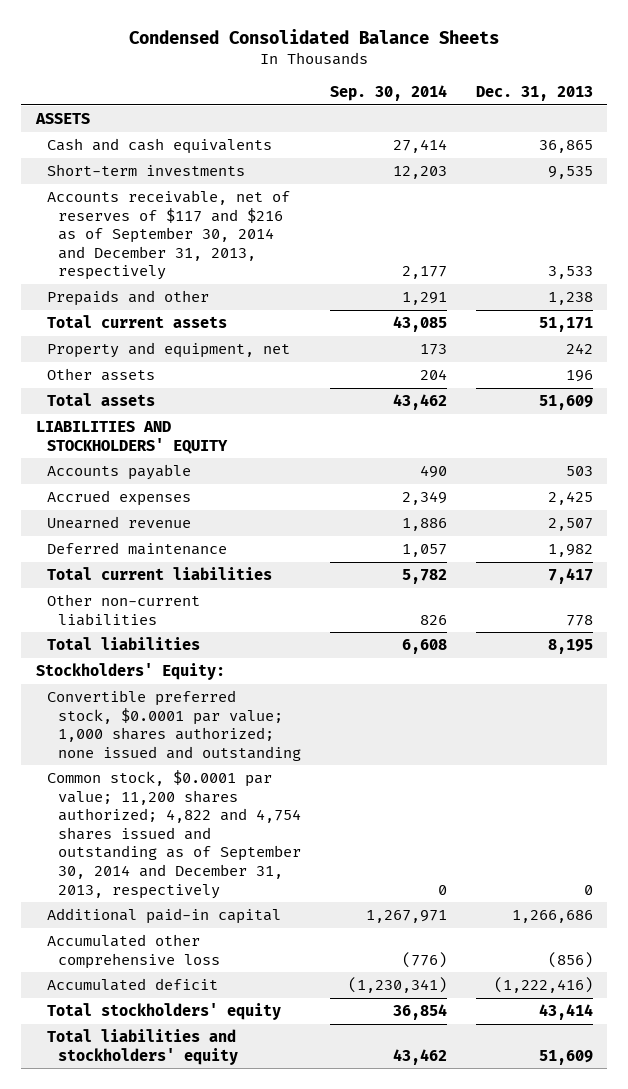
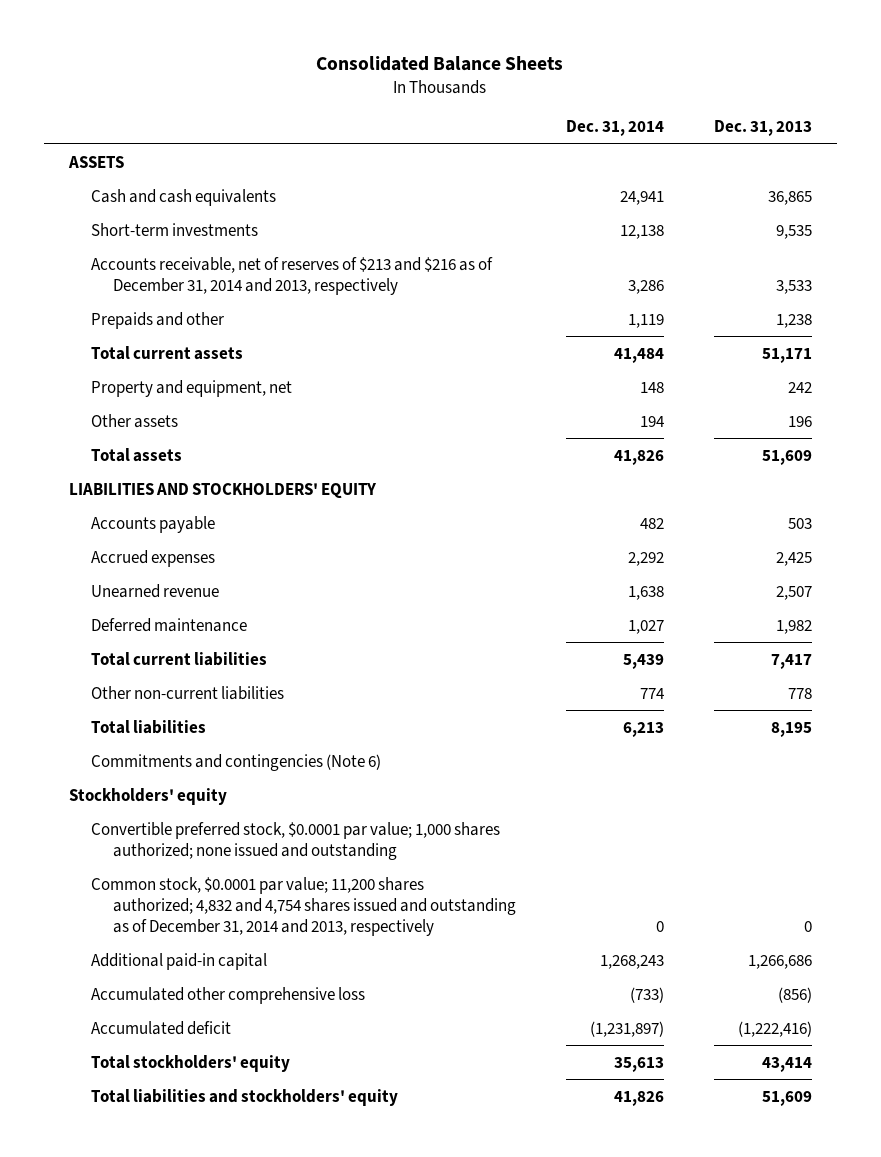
[129,29,500,45] Condensed Consolidated Balance Sheets -> [316,56,564,72] Consolidated Balance Sheets
[329,85,447,102] Sep. 30, 2014 -> none
none -> [566,119,665,136] Dec. 31, 2014
[46,190,290,281] Accounts receivable, net of reserves of $117 and $216 as of September 30, 2014 and December 31, 2013, respectively -> [91,256,494,295] Accounts receivable, net of reserves of $213 and $216 as of December 31, 2014 and 2013, respectively
none -> [91,753,382,771] Commitments and contingencies (Note 6)
[35,663,225,681] Stockholders' Equity: -> [68,787,227,805] Stockholders' equity
[46,770,302,899] Common stock, $0.0001 par value; 11,200 shares authorized; 4,822 and 4,754 shares issued and outstanding as of September 30, 2014 and December 31, 2013, respectively -> [91,876,517,936] Common stock, $0.0001 par value; 11,200 shares authorized; 4,832 and 4,754 shares issued and outstanding as of December 31, 2014 and 2013, respectively

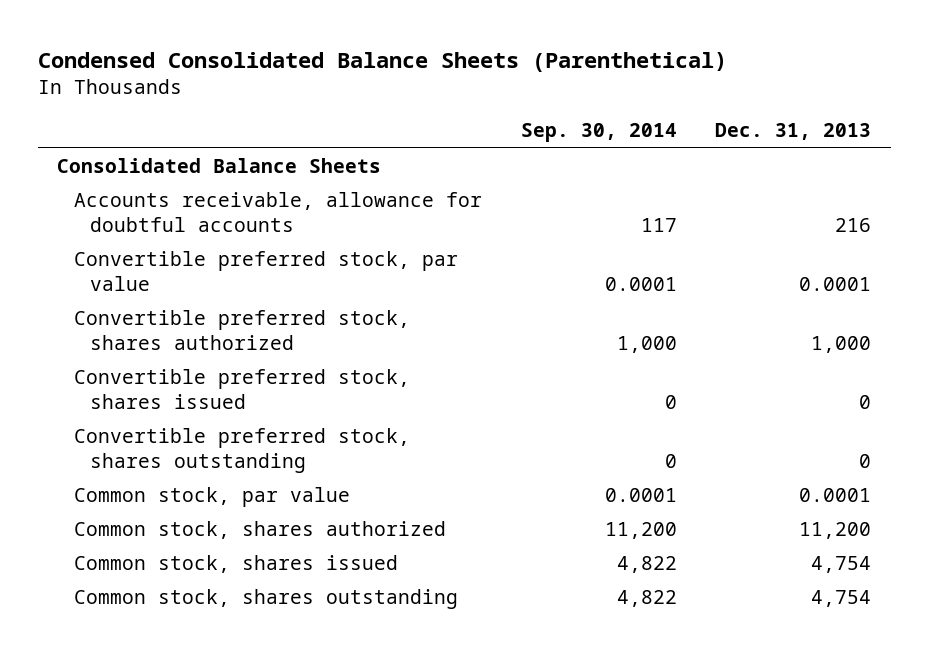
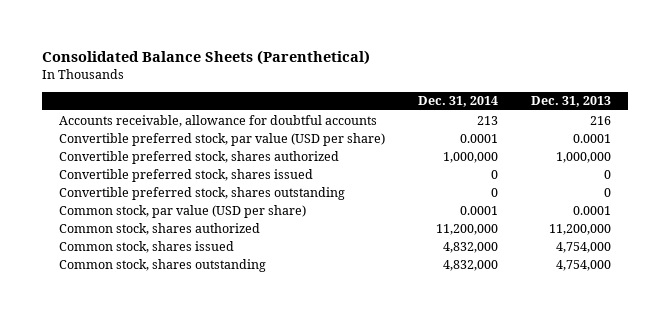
[37,51,727,72] Condensed Consolidated Balance Sheets (Parenthetical) -> [42,50,371,66] Consolidated Balance Sheets (Parenthetical)
[520,123,677,143] Sep. 30, 2014 -> none
none -> [418,96,499,108] Dec. 31, 2014
[57,158,382,174] Consolidated Balance Sheets -> none
[73,251,458,291] Convertible preferred stock, par value -> [59,132,386,146] Convertible preferred stock, par value (USD per share)
[811,335,872,353] 1,000 -> [556,151,612,163] 1,000,000
[73,487,350,508] Common stock, par value -> [59,204,307,218] Common stock, par value (USD per share)
[799,522,872,540] 11,200 -> [549,223,612,235] 11,200,000
[811,556,872,574] 4,754 -> [556,241,612,253] 4,754,000
[811,590,872,608] 4,754 -> [556,259,612,271] 4,754,000

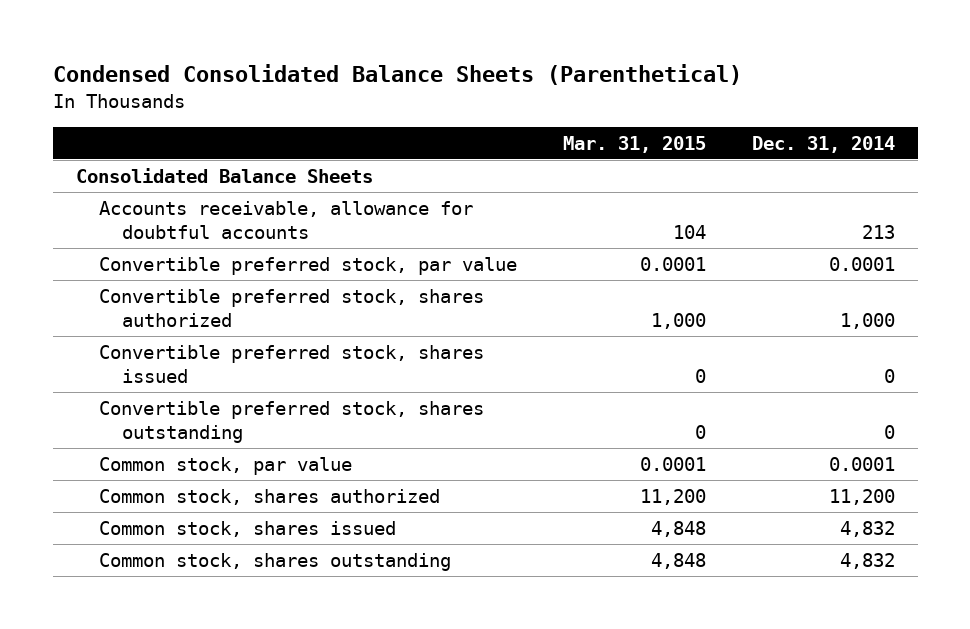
[42,50,371,66] Consolidated Balance Sheets (Parenthetical) -> [52,64,742,86] Condensed Consolidated Balance Sheets (Parenthetical)
[531,96,612,108] Dec. 31, 2013 -> none
none -> [562,135,706,153] Mar. 31, 2015
none -> [75,167,373,183] Consolidated Balance Sheets
[59,132,386,146] Convertible preferred stock, par value (USD per share) -> [98,256,517,275] Convertible preferred stock, par value
[443,151,499,163] 1,000,000 -> [839,312,895,329] 1,000
[59,204,307,218] Common stock, par value (USD per share) -> [98,456,352,475] Common stock, par value
[436,223,499,235] 11,200,000 -> [828,488,895,505] 11,200
[443,241,499,253] 4,832,000 -> [839,520,895,537] 4,832
[443,259,499,271] 4,832,000 -> [839,552,895,569] 4,832

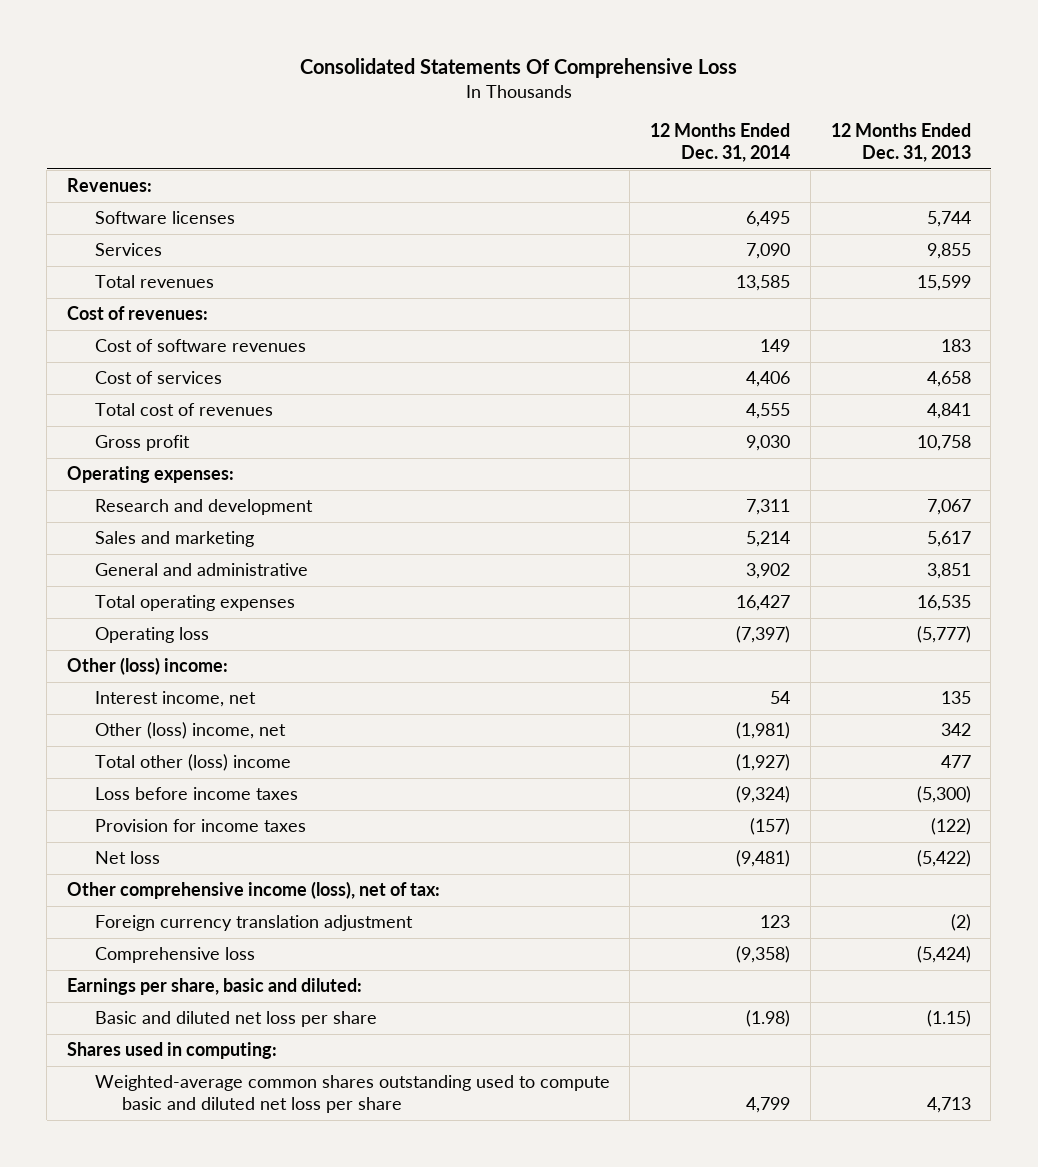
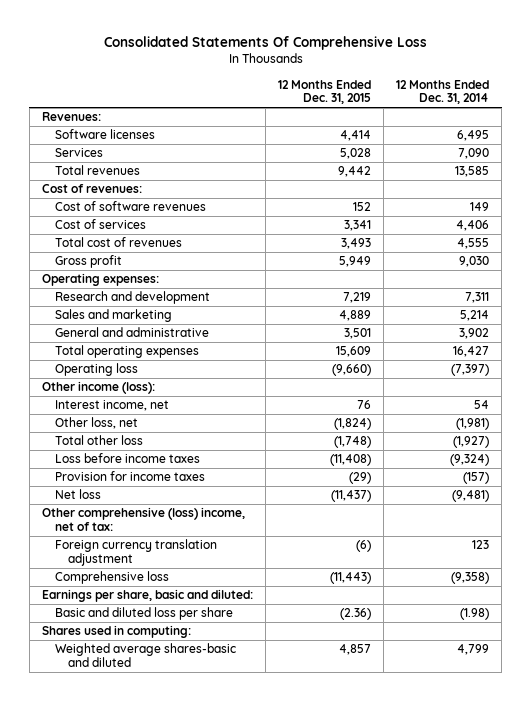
[830,123,971,162] 12 Months Ended Dec. 31, 2013 -> none
none -> [278,79,372,105] 12 Months Ended Dec. 31, 2015
[67,657,229,676] Other (loss) income: -> [41,381,155,395] Other income (loss):
[94,722,286,740] Other (loss) income, net -> [54,417,138,430] Other loss, net
[94,754,291,772] Total other (loss) income -> [54,435,143,446] Total other loss
[67,881,441,900] Other comprehensive income (loss), net of tax: -> [41,507,245,532] Other comprehensive (loss) income, net of tax:
[94,1011,377,1028] Basic and diluted net loss per share -> [54,607,233,621] Basic and diluted loss per share
[94,1075,610,1113] Weighted-average common shares outstanding used to compute basic and diluted net loss per share -> [54,643,236,668] Weighted average shares-basic and diluted

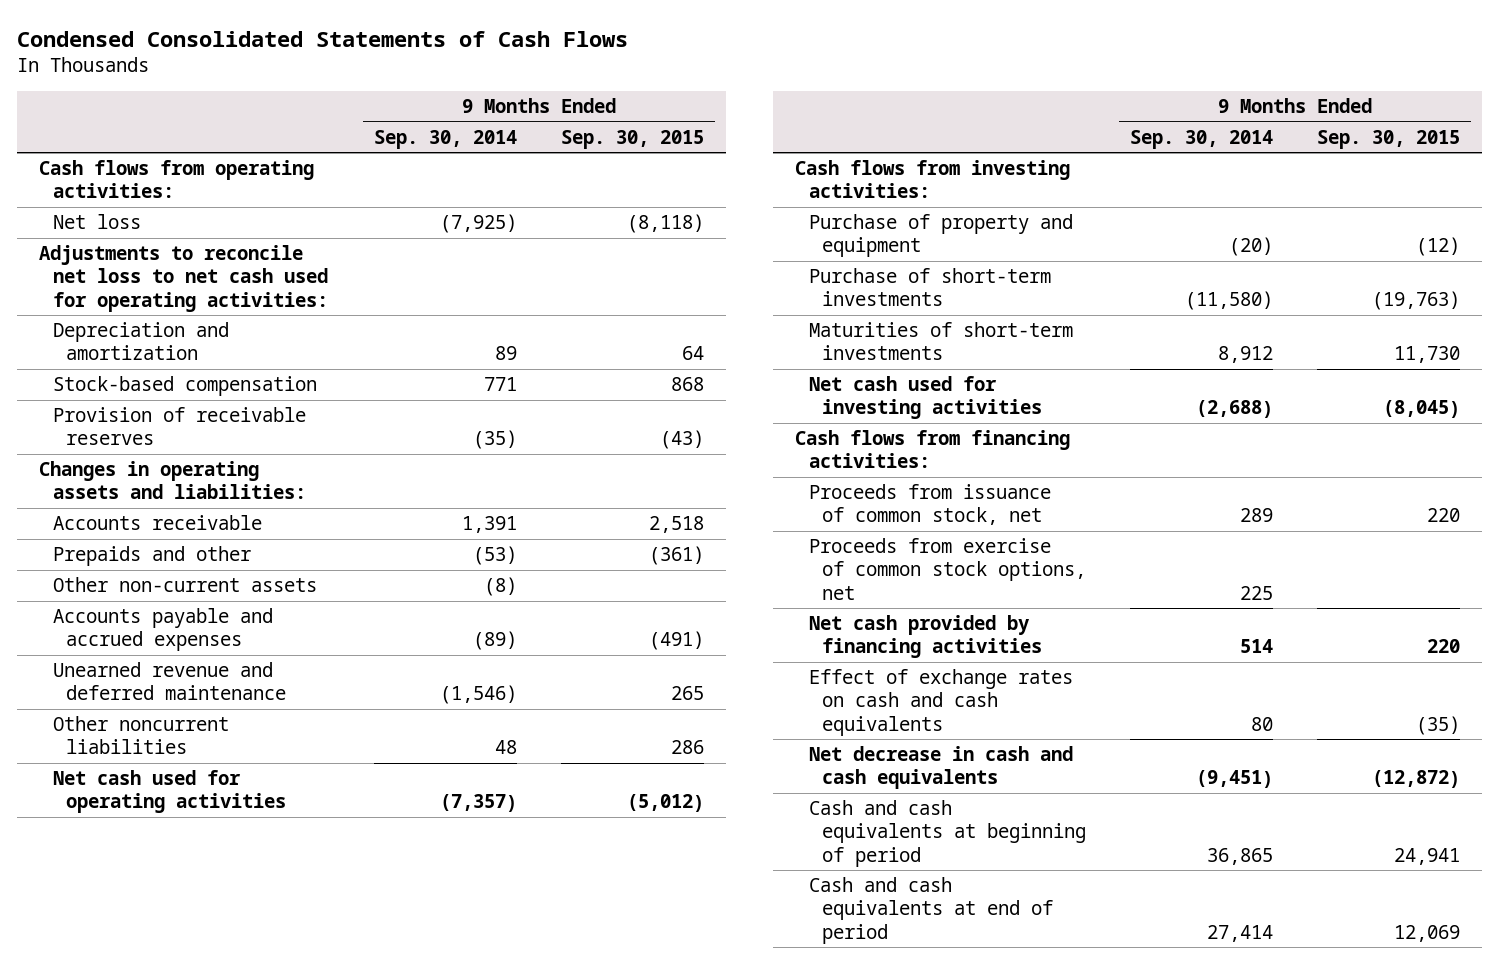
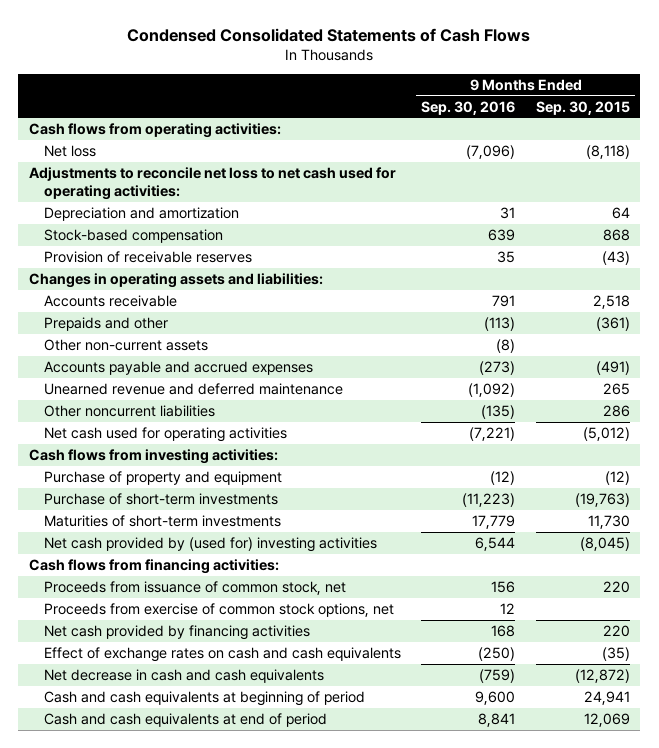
[374,129,518,149] Sep. 30, 2014 -> none
none -> [421,100,516,115] Sep. 30, 2016
[808,376,1043,420] Net cash used for investing activities -> [43,536,377,552] Net cash provided by (used for) investing activities

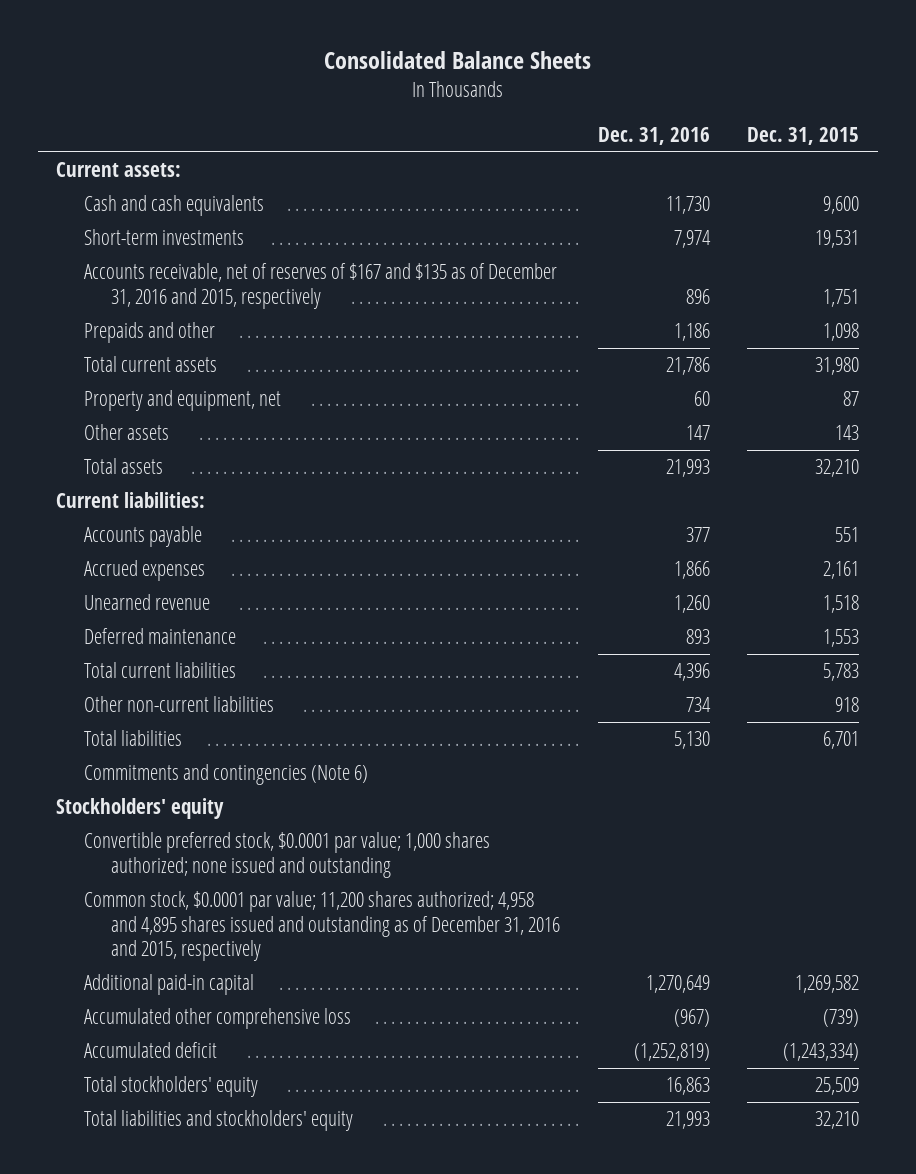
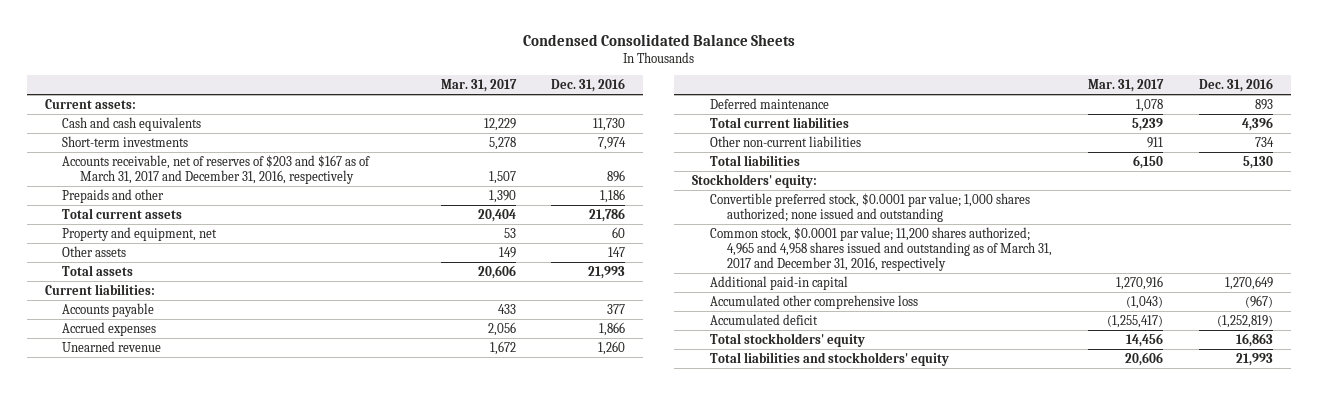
[323,51,591,70] Consolidated Balance Sheets -> [522,34,795,47] Condensed Consolidated Balance Sheets
[747,127,860,146] Dec. 31, 2015 -> none
none -> [440,79,517,93] Mar. 31, 2017
[83,263,557,309] Accounts receivable, net of reserves of $167 and $135 as of December 31, 2016 and 2015, respectively -> [62,154,371,184] Accounts receivable, net of reserves of $203 and $167 as of March 31, 2017 and December 31, 2016, respectively
[83,764,368,786] Commitments and contingencies (Note 6) -> none
[56,798,225,820] Stockholders' equity -> [692,173,818,188] Stockholders' equity:
[83,891,561,962] Common stock, $0.0001 par value; 11,200 shares authorized; 4,958 and 4,895 shares issued and outstanding as of December 31, 2016 and 2015, respectively -> [709,226,1053,272] Common stock, $0.0001 par value; 11,200 shares authorized; 4,965 and 4,958 shares issued and outstanding as of March 31, 2017 and December 31, 2016, respectively

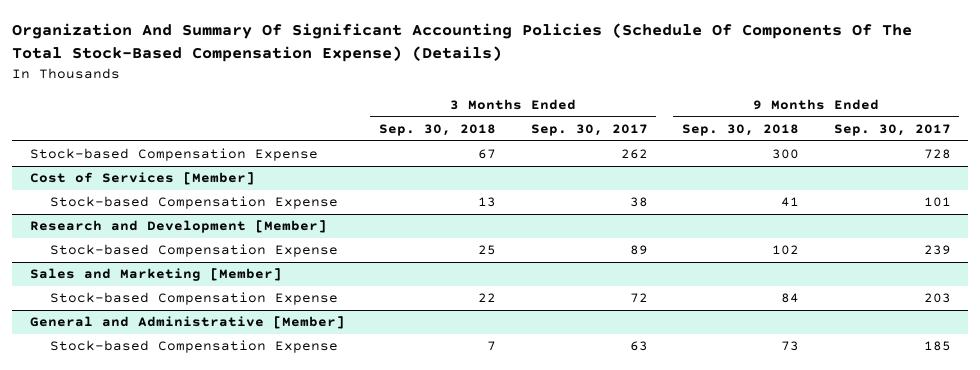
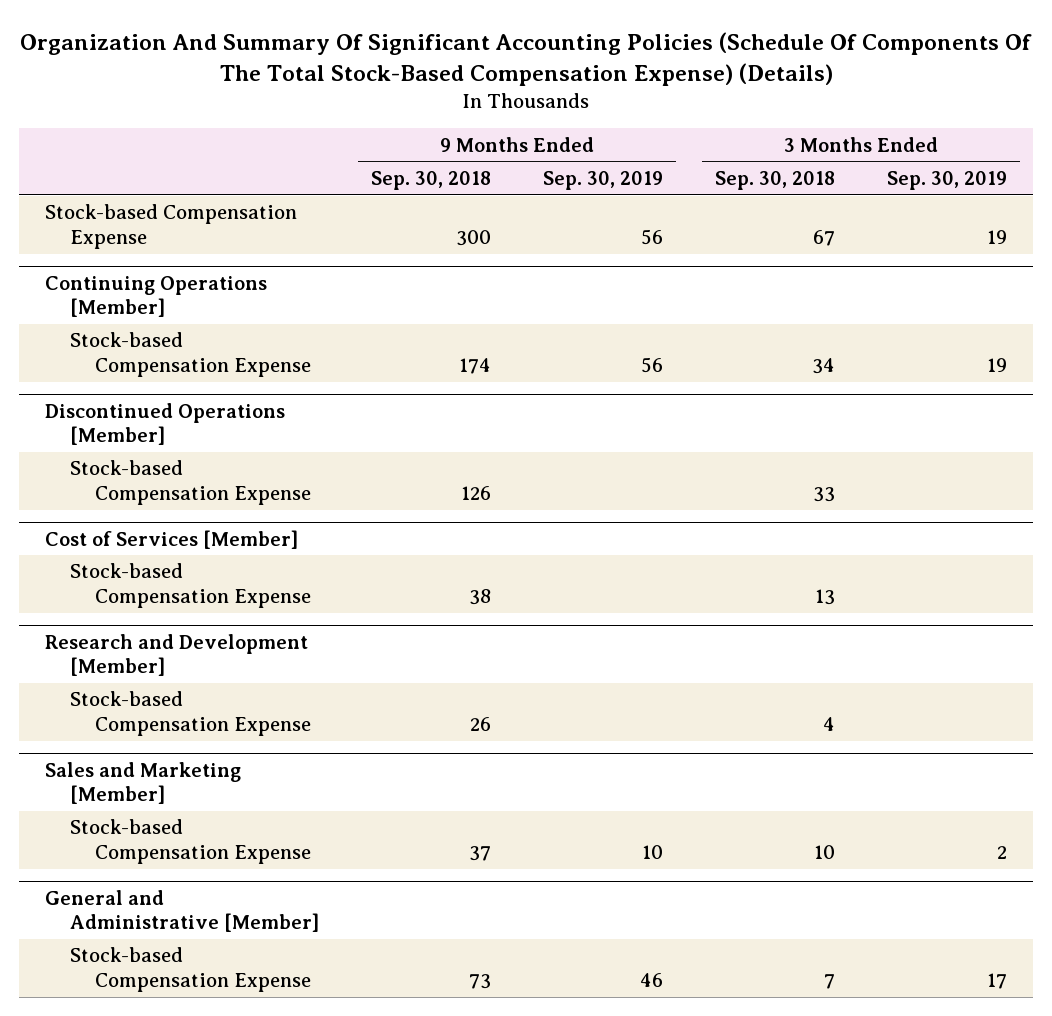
[530,124,648,137] Sep. 30, 2017 -> none
[833,124,951,137] Sep. 30, 2017 -> none
none -> [543,171,664,191] Sep. 30, 2019
none -> [887,171,1008,191] Sep. 30, 2019
none -> [45,275,268,318] Continuing Operations [Member]
none -> [70,332,312,378] Stock-based Compensation Expense
none -> [45,402,286,446] Discontinued Operations [Member]
none -> [70,460,312,506] Stock-based Compensation Expense
[781,197,800,208] 41 -> [469,589,492,606] 38
[478,245,497,256] 25 -> [823,717,836,732] 4
[772,245,800,256] 102 -> [470,717,492,732] 26
[478,293,497,303] 22 -> [814,845,836,860] 10
[781,293,800,304] 84 -> [469,846,492,862] 37

